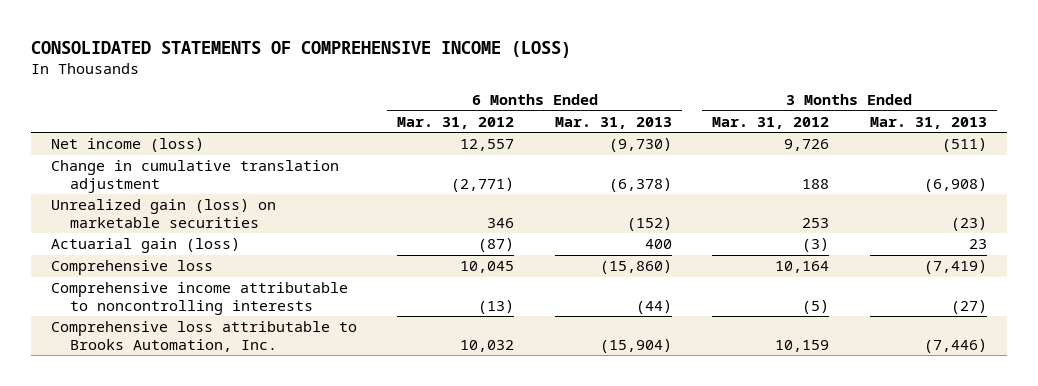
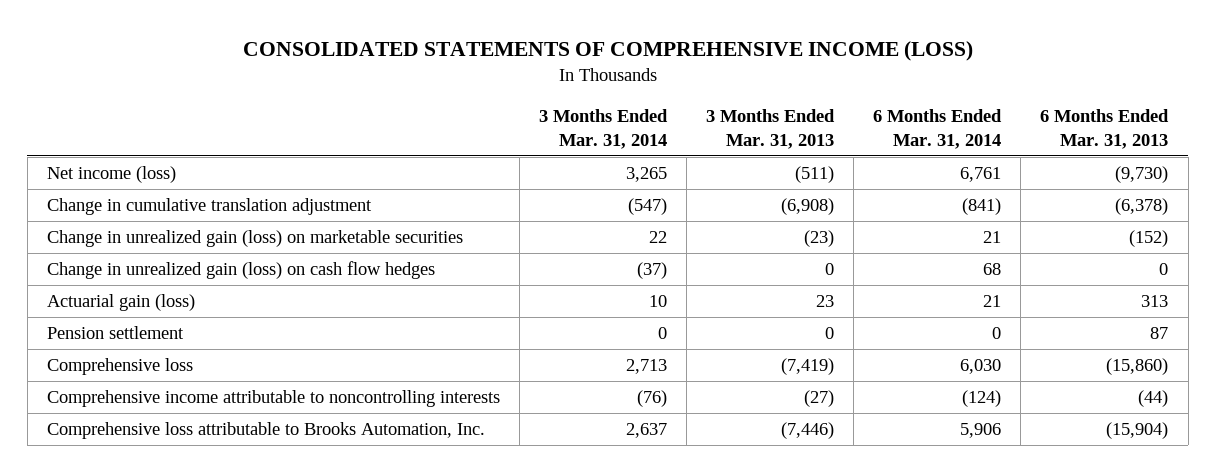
[397,116,515,129] Mar. 31, 2012 -> none
[712,116,830,129] Mar. 31, 2012 -> none
none -> [539,108,669,150] 3 Months Ended Mar. 31, 2014
none -> [873,108,1003,150] 6 Months Ended Mar. 31, 2014
[50,199,276,228] Unrealized gain (loss) on marketable securities -> [46,229,463,247] Change in unrealized gain (loss) on marketable securities
none -> [46,260,435,279] Change in unrealized gain (loss) on cash flow hedges
[644,239,672,250] 400 -> [1141,294,1169,307] 313
none -> [46,325,184,339] Pension settlement

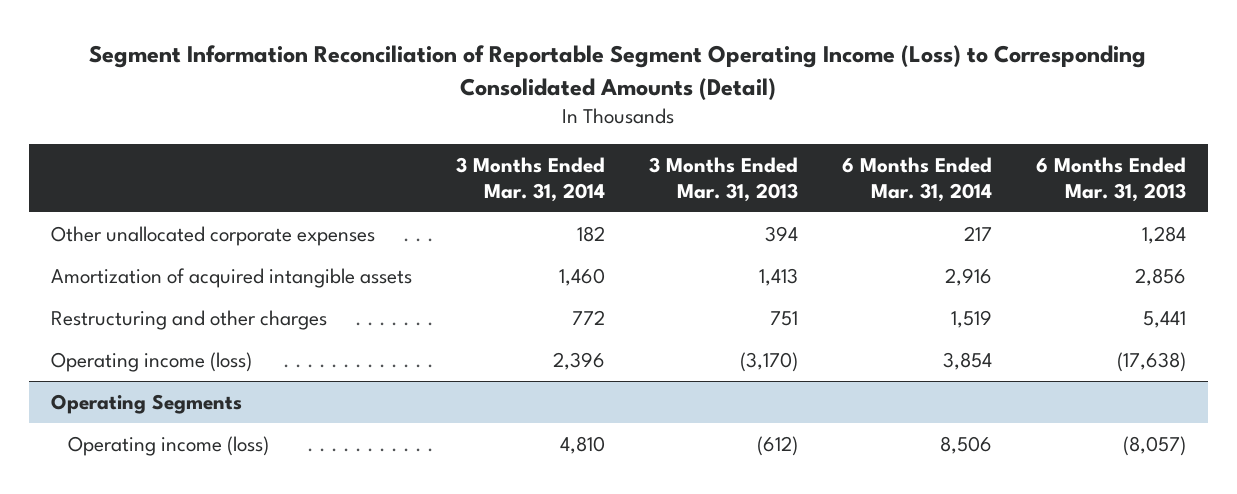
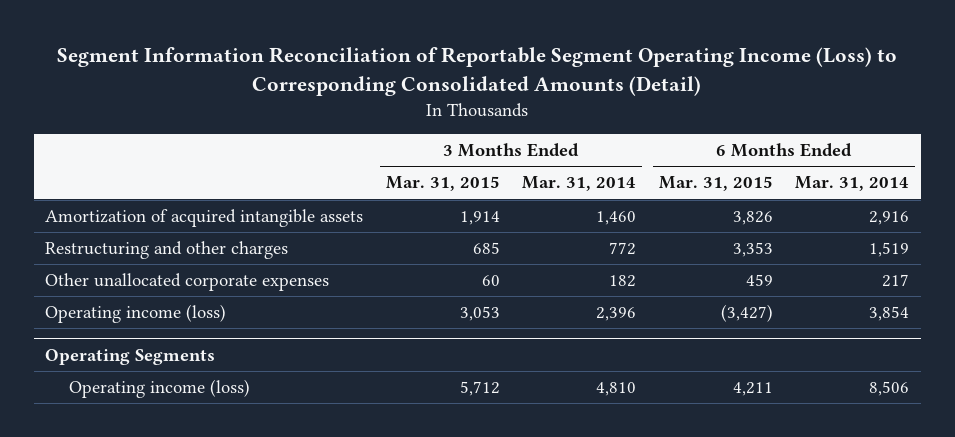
[648,156,798,202] 3 Months Ended Mar. 31, 2013 -> none
[1035,156,1186,202] 6 Months Ended Mar. 31, 2013 -> none
none -> [385,176,500,192] Mar. 31, 2015
none -> [658,176,773,192] Mar. 31, 2015
[51,225,376,246] Other unallocated corporate expenses -> [45,273,330,292] Other unallocated corporate expenses

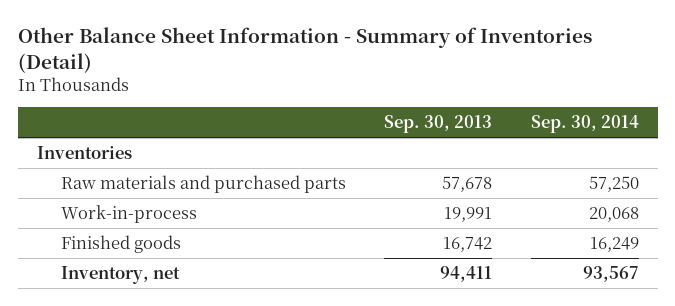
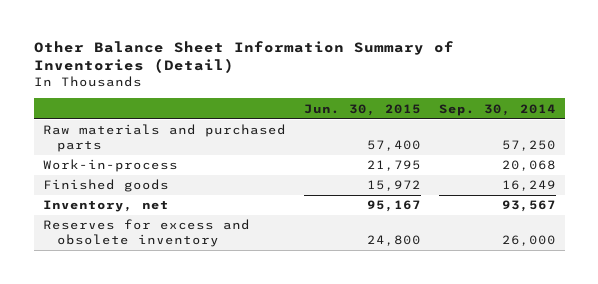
[17,27,592,73] Other Balance Sheet Information - Summary of Inventories (Detail) -> [33,41,454,74] Other Balance Sheet Information Summary of Inventories (Detail)
[384,115,493,134] Sep. 30, 2013 -> none
none -> [303,103,421,116] Jun. 30, 2015
[36,146,132,160] Inventories -> none
none -> [42,219,250,248] Reserves for excess and obsolete inventory

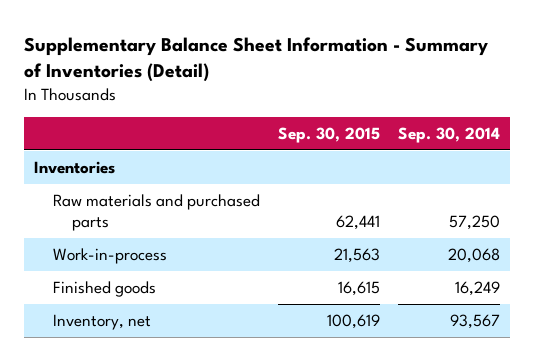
[33,41,454,74] Other Balance Sheet Information Summary of Inventories (Detail) -> [24,36,489,83] Supplementary Balance Sheet Information - Summary of Inventories (Detail)
[303,103,421,116] Jun. 30, 2015 -> none
none -> [277,126,380,143] Sep. 30, 2015
none -> [33,161,115,175] Inventories
[42,219,250,248] Reserves for excess and obsolete inventory -> none

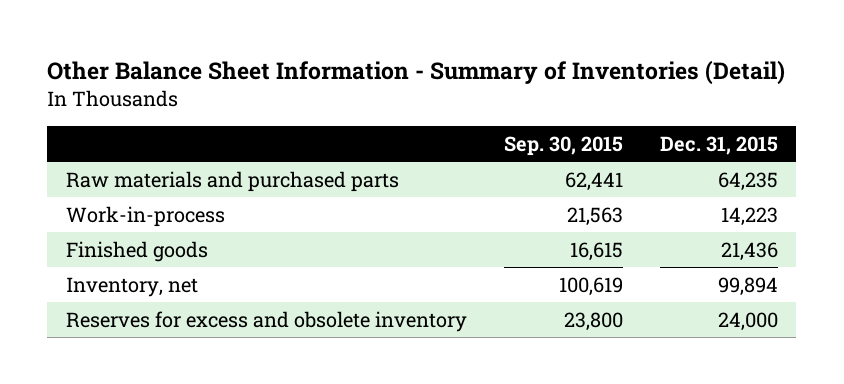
[24,36,489,83] Supplementary Balance Sheet Information - Summary of Inventories (Detail) -> [47,59,786,85] Other Balance Sheet Information - Summary of Inventories (Detail)
[398,126,501,143] Sep. 30, 2014 -> none
none -> [659,135,778,155] Dec. 31, 2015
[33,161,115,175] Inventories -> none
none -> [65,310,467,332] Reserves for excess and obsolete inventory

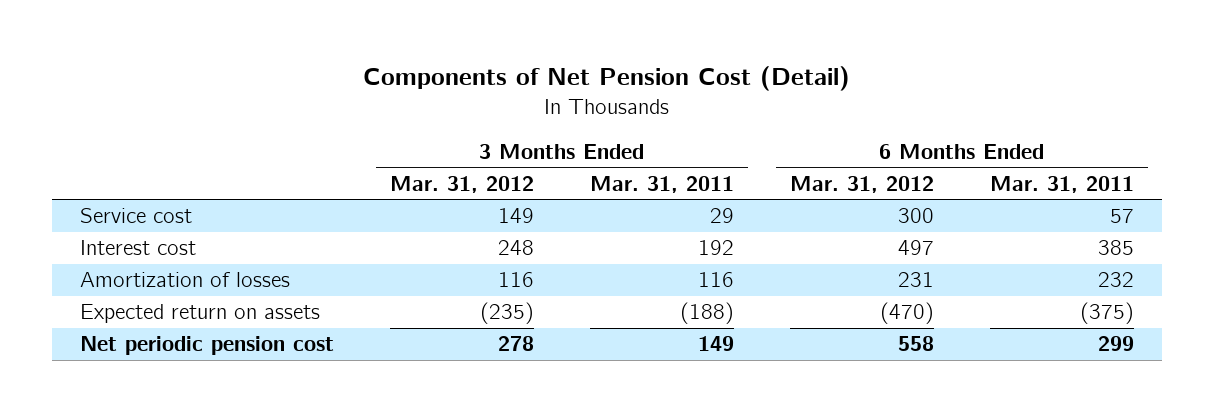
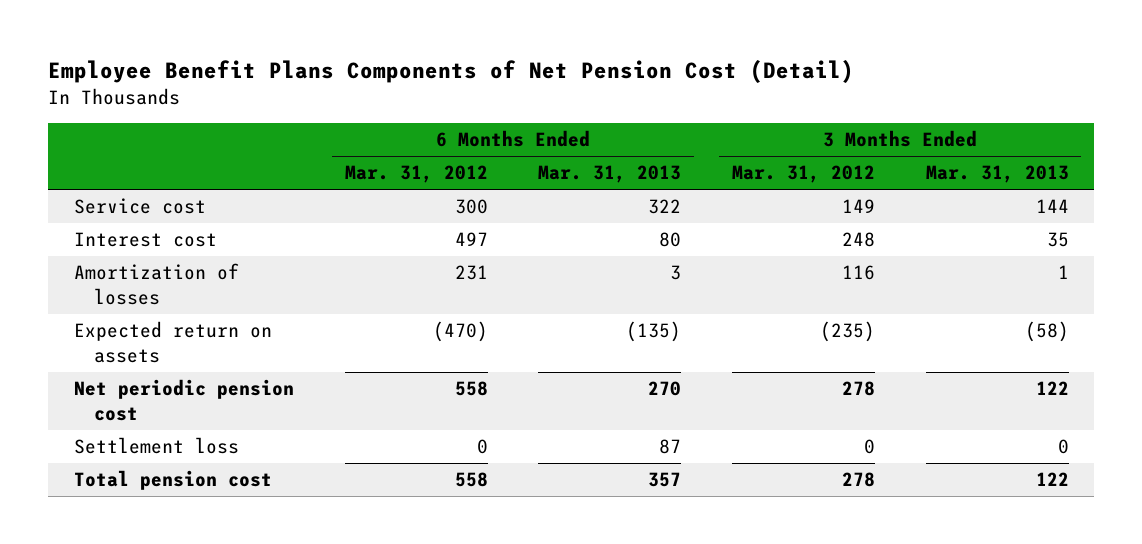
[362,66,850,92] Components of Net Pension Cost (Detail) -> [48,60,855,84] Employee Benefit Plans Components of Net Pension Cost (Detail)
[589,175,734,193] Mar. 31, 2011 -> none
[989,175,1134,193] Mar. 31, 2011 -> none
none -> [538,165,682,184] Mar. 31, 2013
none -> [925,165,1069,184] Mar. 31, 2013
none -> [73,437,239,455] Settlement loss
none -> [73,470,272,491] Total pension cost

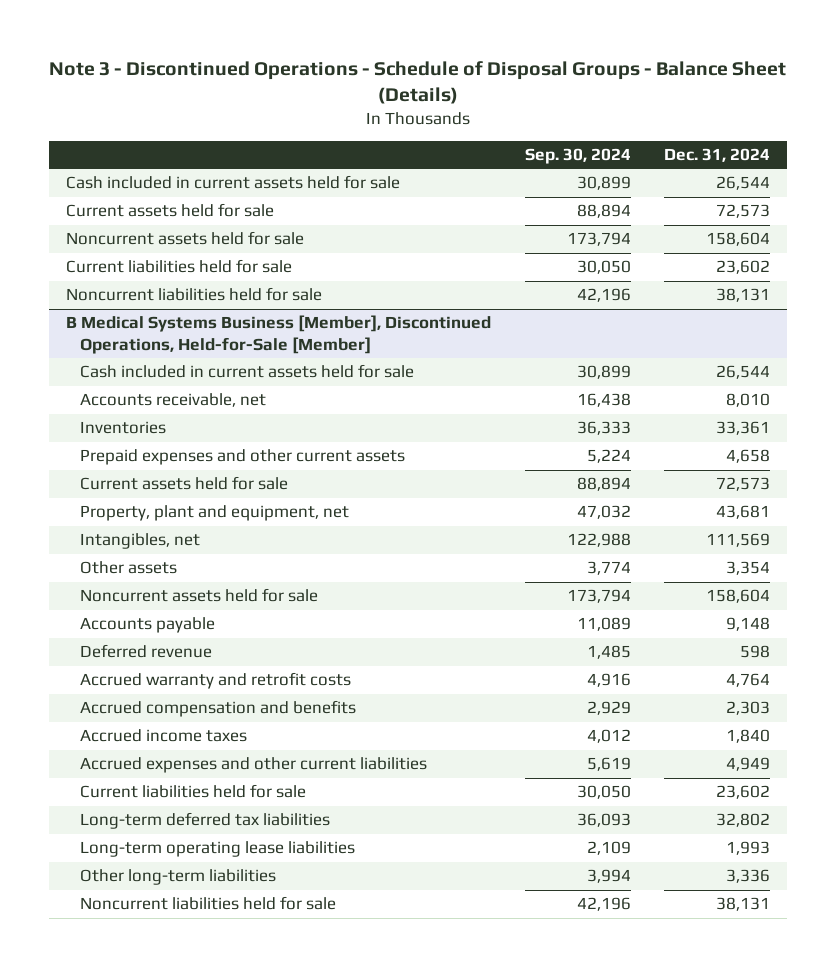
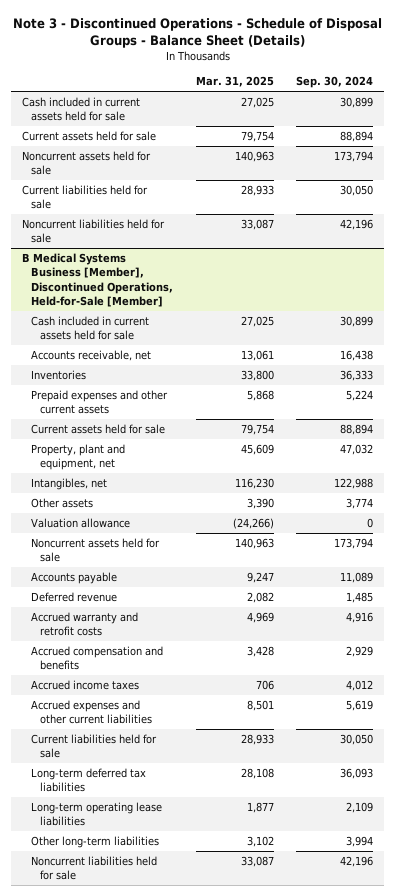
[664,148,771,163] Dec. 31, 2024 -> none
none -> [195,76,274,88] Mar. 31, 2025
none -> [31,518,131,529] Valuation allowance

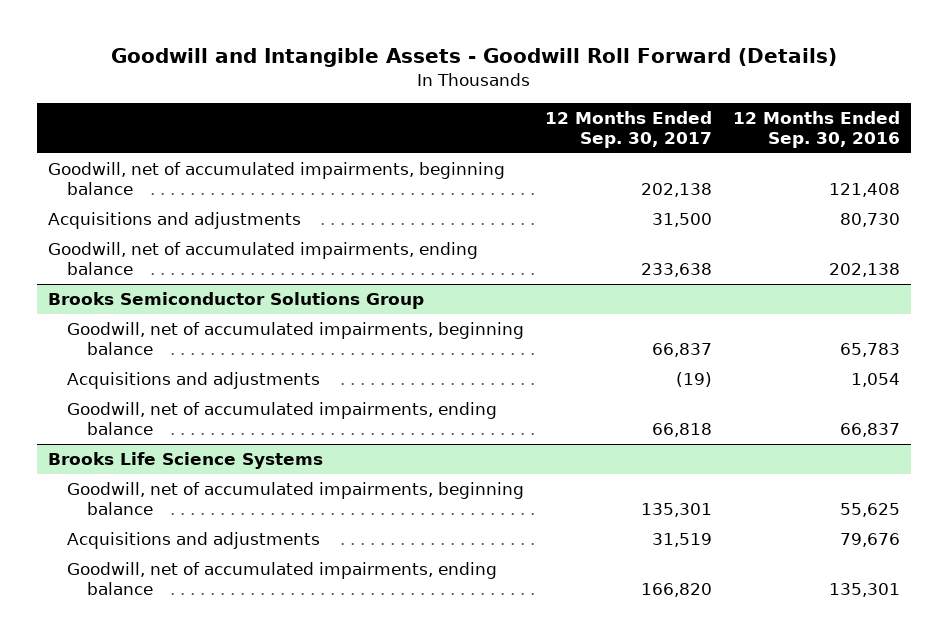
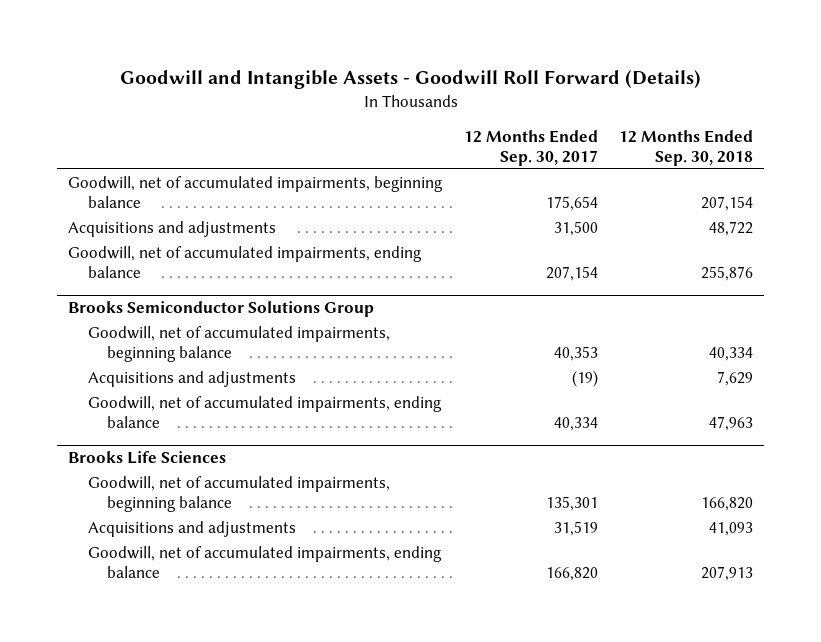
[733,111,901,148] 12 Months Ended Sep. 30, 2016 -> none
none -> [619,129,754,166] 12 Months Ended Sep. 30, 2018
[641,182,713,197] 202,138 -> [545,196,598,212] 175,654
[641,262,713,277] 233,638 -> [545,266,598,282] 207,154
[652,342,713,357] 66,837 -> [553,346,598,362] 40,353
[47,452,323,470] Brooks Life Science Systems -> none
[652,422,713,437] 66,818 -> [553,417,598,432] 40,334
none -> [68,451,227,465] Brooks Life Sciences

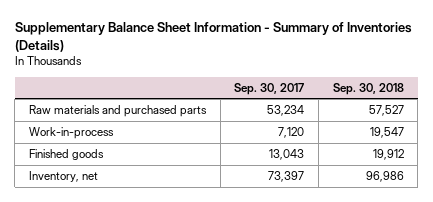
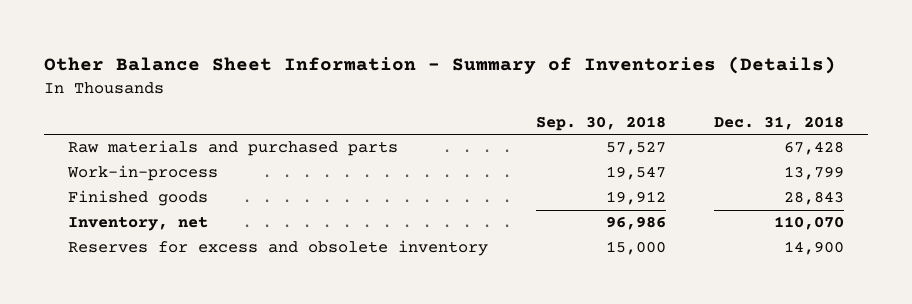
[14,22,412,52] Supplementary Balance Sheet Information - Summary of Inventories (Details) -> [43,55,836,74] Other Balance Sheet Information - Summary of Inventories (Details)
[234,82,305,95] Sep. 30, 2017 -> none
none -> [713,115,844,130] Dec. 31, 2018
none -> [67,240,488,257] Reserves for excess and obsolete inventory

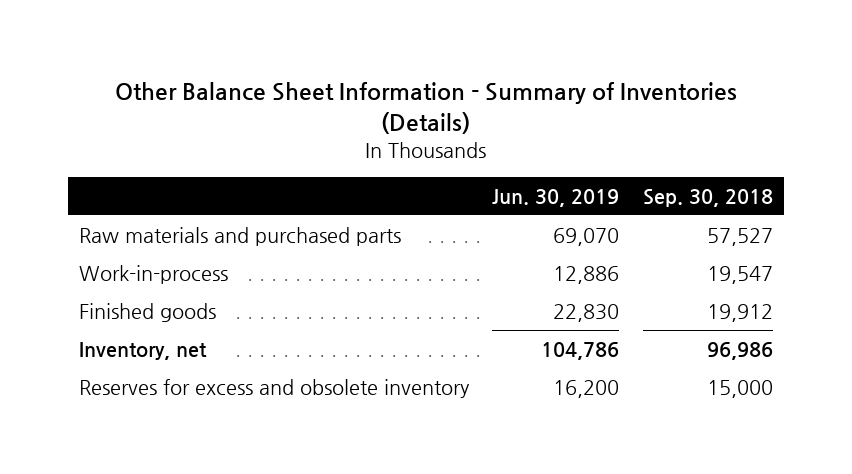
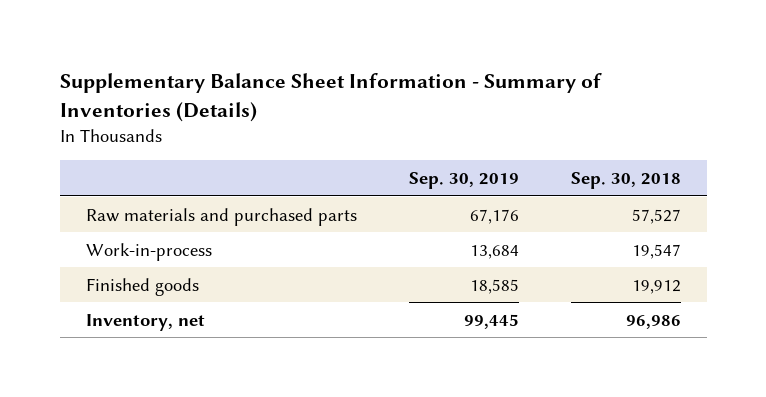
[114,81,737,135] Other Balance Sheet Information - Summary of Inventories (Details) -> [59,73,602,122] Supplementary Balance Sheet Information - Summary of Inventories (Details)
[492,189,620,208] Jun. 30, 2019 -> none
none -> [408,172,519,190] Sep. 30, 2019
[79,378,471,398] Reserves for excess and obsolete inventory -> none

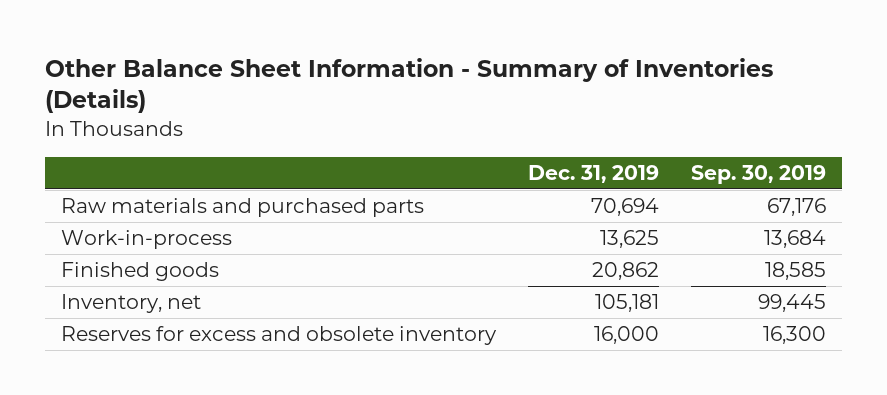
[59,73,602,122] Supplementary Balance Sheet Information - Summary of Inventories (Details) -> [44,57,773,114] Other Balance Sheet Information - Summary of Inventories (Details)
[570,172,681,190] Sep. 30, 2018 -> none
none -> [527,164,659,183] Dec. 31, 2019
none -> [60,326,497,346] Reserves for excess and obsolete inventory

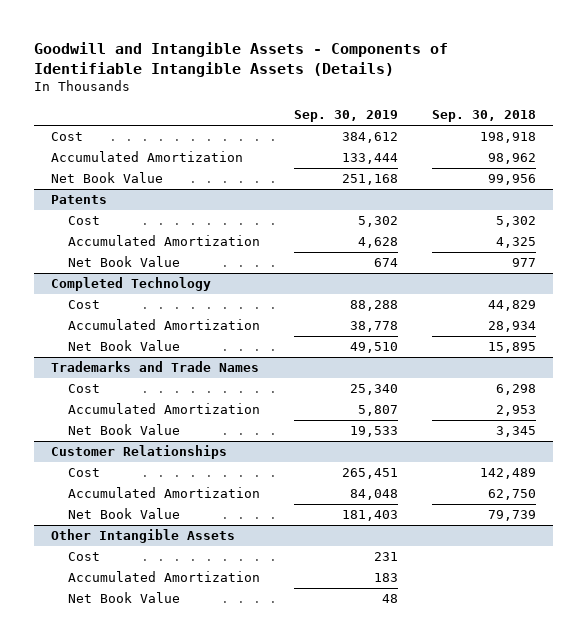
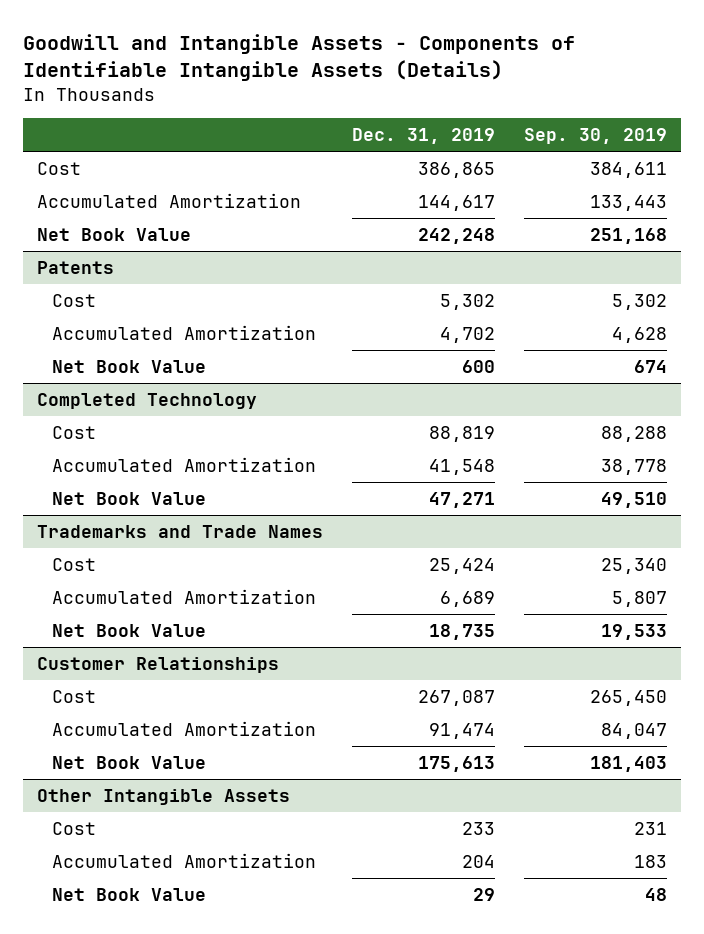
[432,110,537,123] Sep. 30, 2018 -> none
none -> [352,128,496,145] Dec. 31, 2019
[341,132,398,144] 384,612 -> [589,161,667,178] 384,611
[341,153,398,165] 133,444 -> [589,194,667,211] 133,443
[341,468,398,480] 265,451 -> [589,689,667,706] 265,450
[349,489,398,501] 84,048 -> [600,722,667,739] 84,047

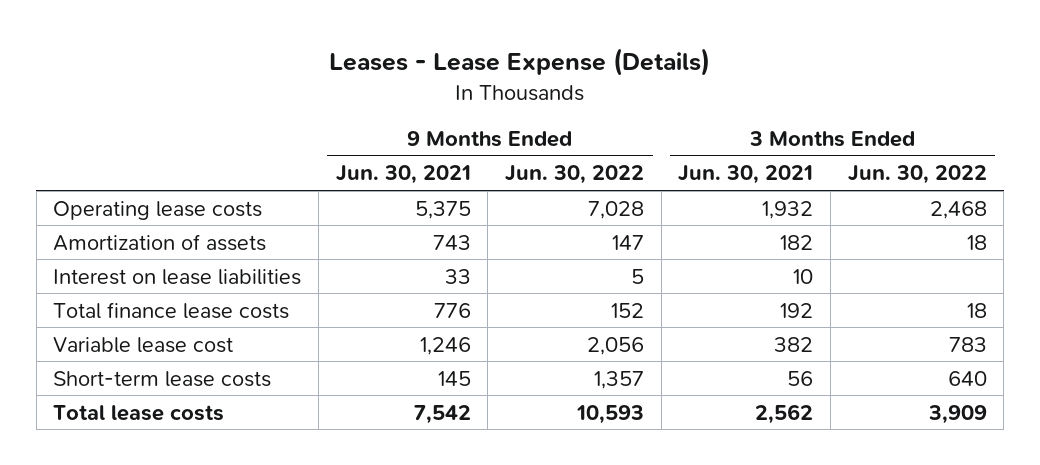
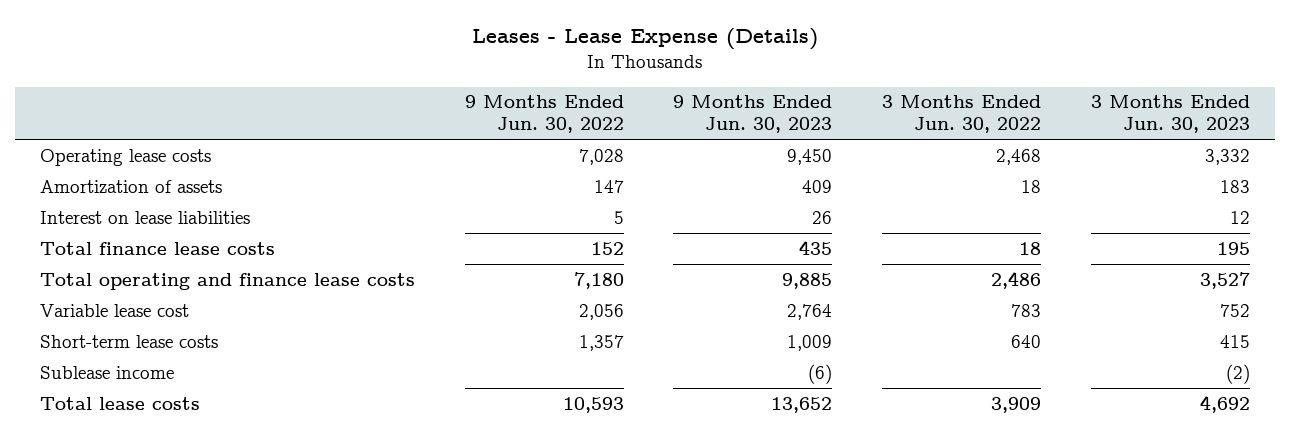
[335,165,471,185] Jun. 30, 2021 -> none
[678,165,814,185] Jun. 30, 2021 -> none
none -> [673,95,833,134] 9 Months Ended Jun. 30, 2023
none -> [1091,95,1251,134] 3 Months Ended Jun. 30, 2023
none -> [39,272,415,290] Total operating and finance lease costs
none -> [39,365,174,379] Sublease income

